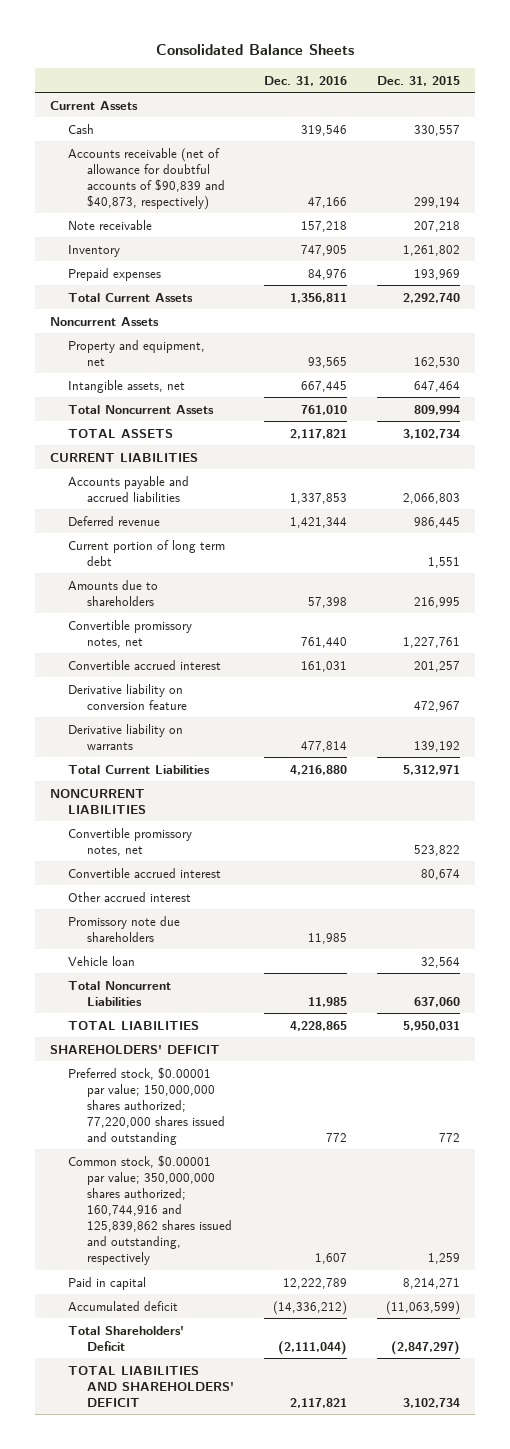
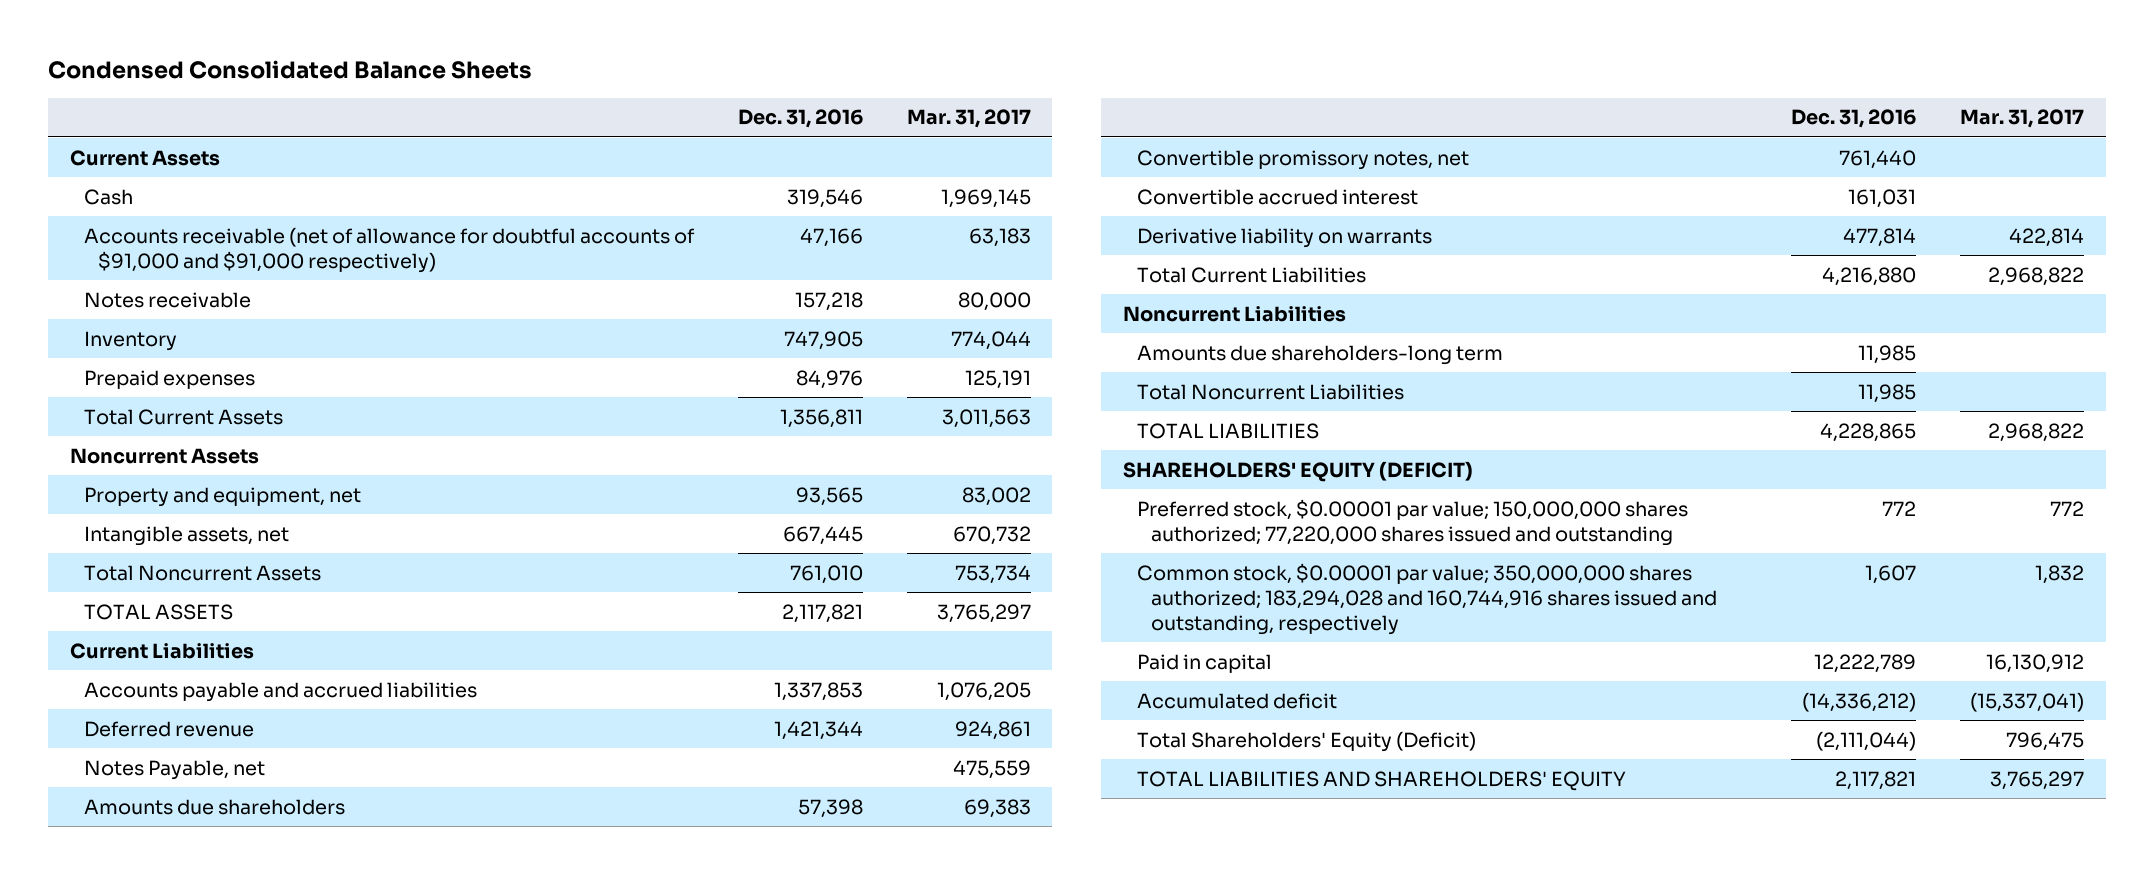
[155,44,354,56] Consolidated Balance Sheets -> [47,60,532,80] Condensed Consolidated Balance Sheets
[376,75,460,86] Dec. 31, 2015 -> none
none -> [906,109,1031,129] Mar. 31, 2017
[68,147,225,210] Accounts receivable (net of allowance for doubtful accounts of $90,839 and $40,873, respectively) -> [83,226,695,273] Accounts receivable (net of allowance for doubtful accounts of $91,000 and $91,000 respectively)
[68,219,153,230] Note receivable -> [83,291,251,308] Notes receivable
[50,452,199,462] CURRENT LIABILITIES -> [69,642,254,659] Current Liabilities
[68,539,226,566] Current portion of long term debt -> none
none -> [83,759,265,780] Notes Payable, net
[68,579,159,606] Amounts due to shareholders -> [83,798,345,815] Amounts due shareholders
[68,683,187,710] Derivative liability on conversion feature -> none
[68,827,193,856] Convertible promissory notes, net -> none
[68,867,222,878] Convertible accrued interest -> none
[68,891,192,902] Other accrued interest -> none
[68,955,136,966] Vehicle loan -> none
[50,788,147,814] NONCURRENT LIABILITIES -> [1123,305,1347,322] Noncurrent Liabilities
[68,915,181,942] Promissory note due shareholders -> [1137,344,1504,365] Amounts due shareholders-long term
[50,1044,221,1054] SHAREHOLDERS' DEFICIT -> [1123,460,1474,482] SHAREHOLDERS' EQUITY (DEFICIT)
[68,1154,232,1266] Common stock, $0.00001 par value; 350,000,000 shares authorized; 160,744,916 and 125,839,862 shares issued and outstanding, respectively -> [1137,562,1718,635] Common stock, $0.00001 par value; 350,000,000 shares authorized; 183,294,028 and 160,744,916 shares issued and outstanding, respectively
[68,1325,185,1351] Total Shareholders' Deficit -> [1137,730,1477,752] Total Shareholders' Equity (Deficit)
[68,1365,234,1407] TOTAL LIABILITIES AND SHAREHOLDERS' DEFICIT -> [1137,770,1627,791] TOTAL LIABILITIES AND SHAREHOLDERS' EQUITY

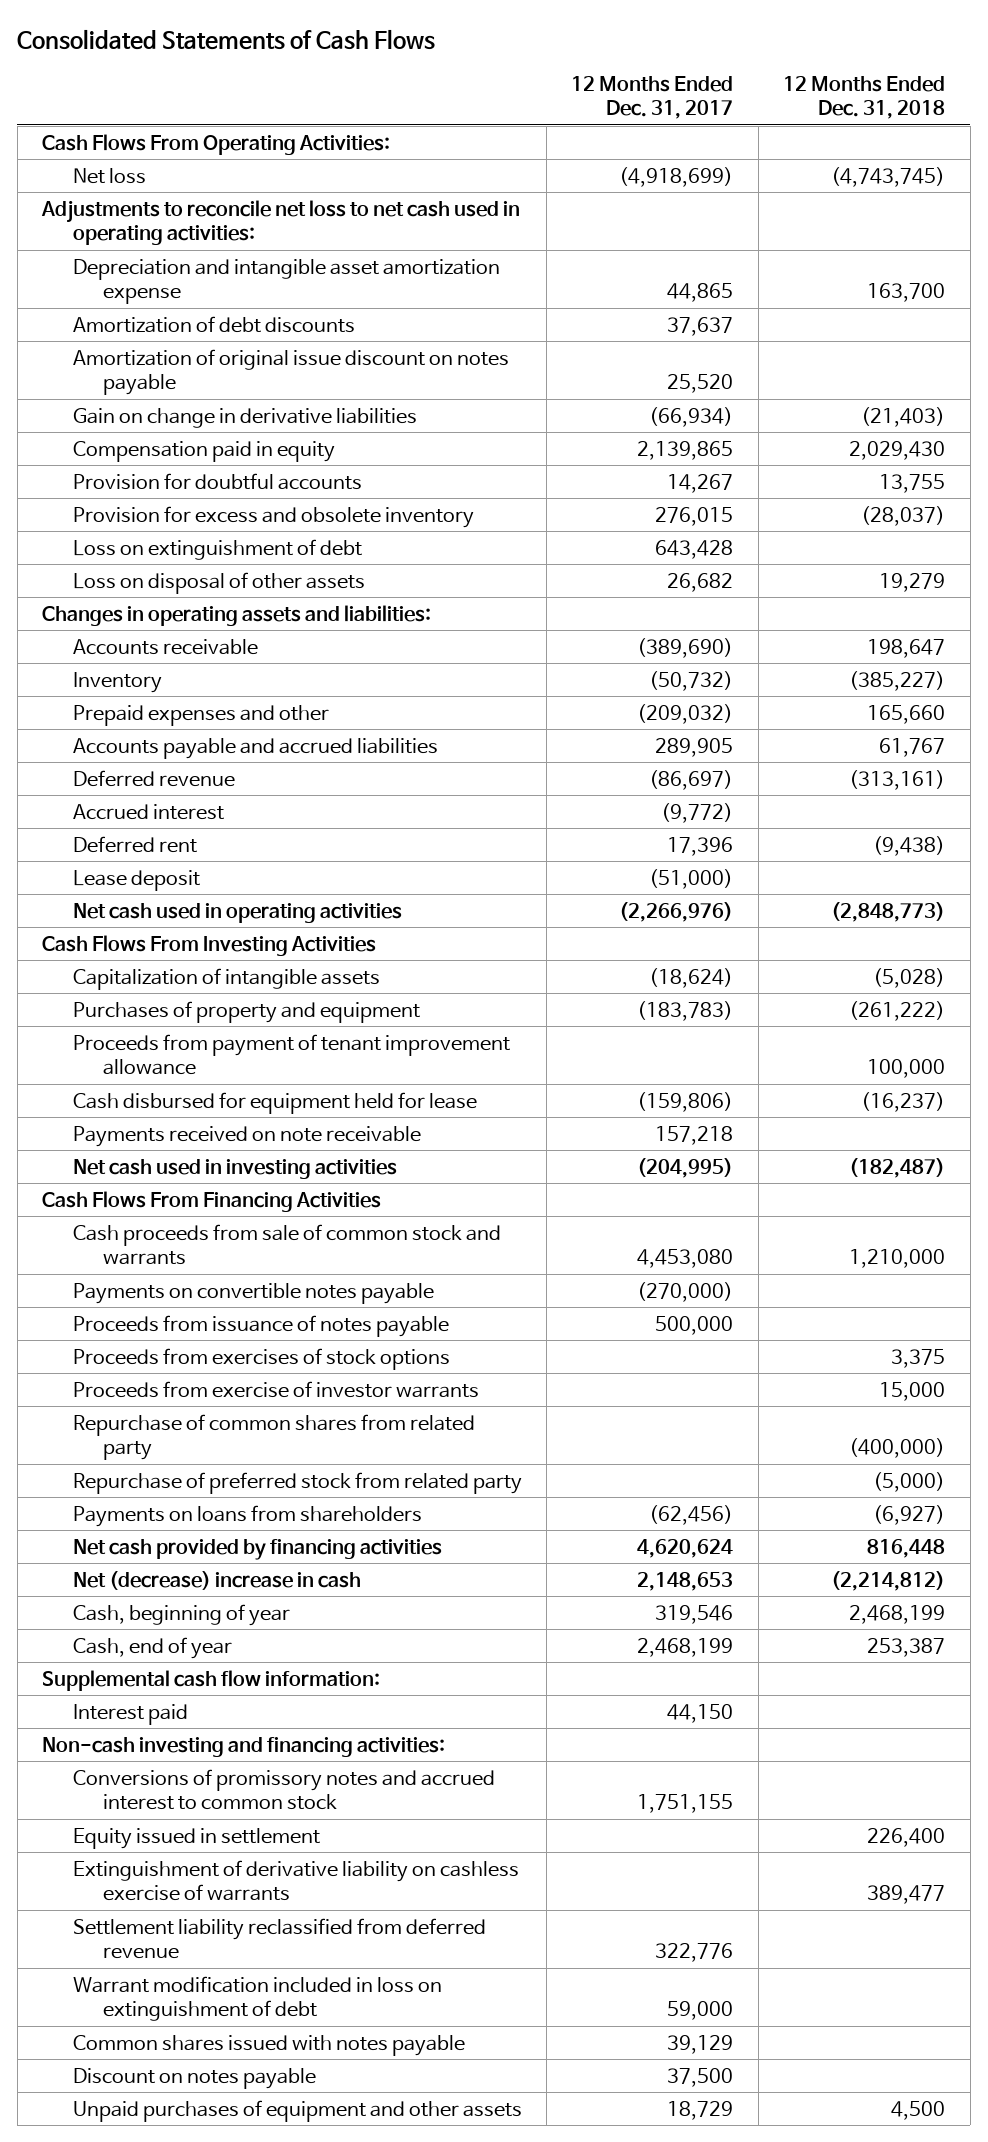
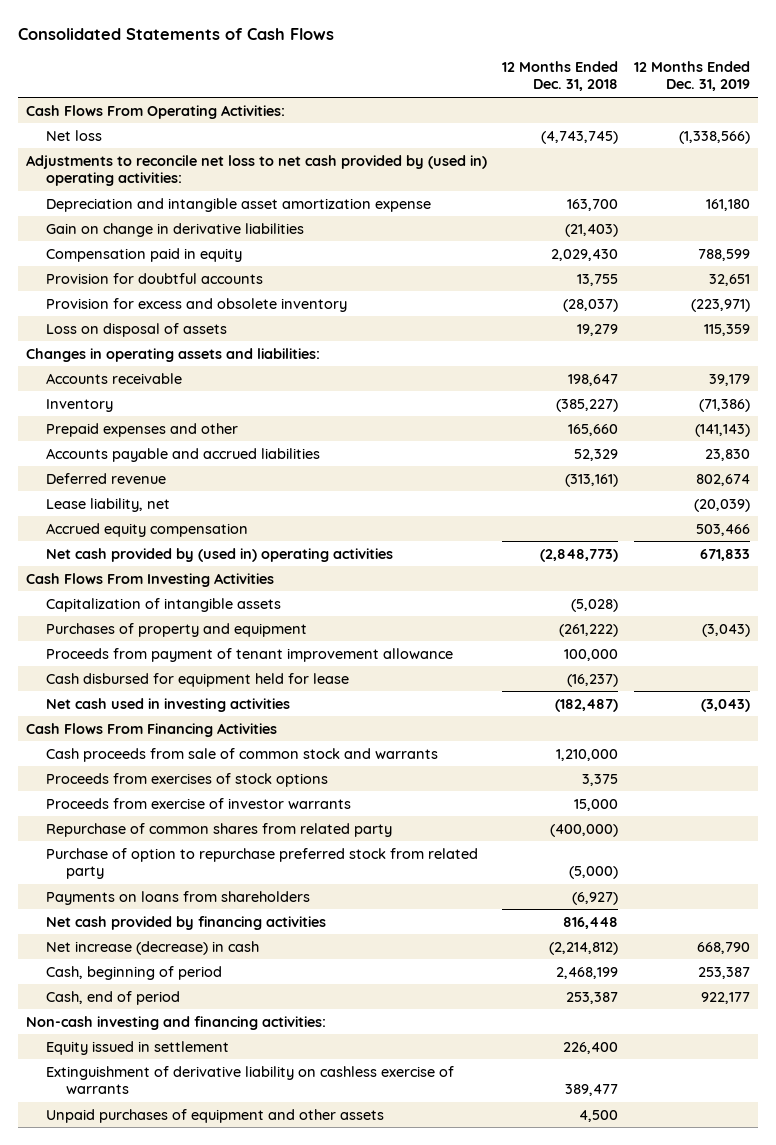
[571,76,734,120] 12 Months Ended Dec. 31, 2017 -> none
none -> [634,61,751,92] 12 Months Ended Dec. 31, 2019
[41,199,521,245] Adjustments to reconcile net loss to net cash used in operating activities: -> [25,154,487,187] Adjustments to reconcile net loss to net cash provided by (used in) operating activities:
[72,315,355,333] Amortization of debt discounts -> none
[72,348,509,395] Amortization of original issue discount on notes payable -> none
[72,538,362,560] Loss on extinguishment of debt -> none
[72,571,365,594] Loss on disposal of other assets -> [45,322,227,337] Loss on disposal of assets
[879,737,946,757] 61,767 -> [574,448,619,461] 52,329
[72,803,224,820] Accrued interest -> none
[72,835,197,853] Deferred rent -> none
[72,869,200,891] Lease deposit -> none
none -> [45,497,170,512] Lease liability, net
none -> [45,522,248,537] Accrued equity compensation
[72,902,402,923] Net cash used in operating activities -> [45,547,393,562] Net cash provided by (used in) operating activities
[72,1125,421,1147] Payments received on note receivable -> none
[72,1282,434,1304] Payments on convertible notes payable -> none
[72,1314,449,1337] Proceeds from issuance of notes payable -> none
[72,1471,522,1494] Repurchase of preferred stock from related party -> [45,847,478,880] Purchase of option to repurchase preferred stock from related party
[42,1669,381,1691] Supplemental cash flow information: -> none
[72,1703,188,1725] Interest paid -> none
[72,1570,361,1590] Net (decrease) increase in cash -> [45,940,259,955] Net increase (decrease) in cash
[72,1603,290,1626] Cash, beginning of year -> [45,965,222,980] Cash, beginning of period
[72,1636,232,1659] Cash, end of year -> [45,990,180,1005] Cash, end of period
[72,1768,495,1810] Conversions of promissory notes and accrued interest to common stock -> none
[72,1917,486,1959] Settlement liability reclassified from deferred revenue -> none
[72,1975,442,2021] Warrant modification included in loss on extinguishment of debt -> none
[72,2034,465,2056] Common shares issued with notes payable -> none
[72,2067,316,2089] Discount on notes payable -> none

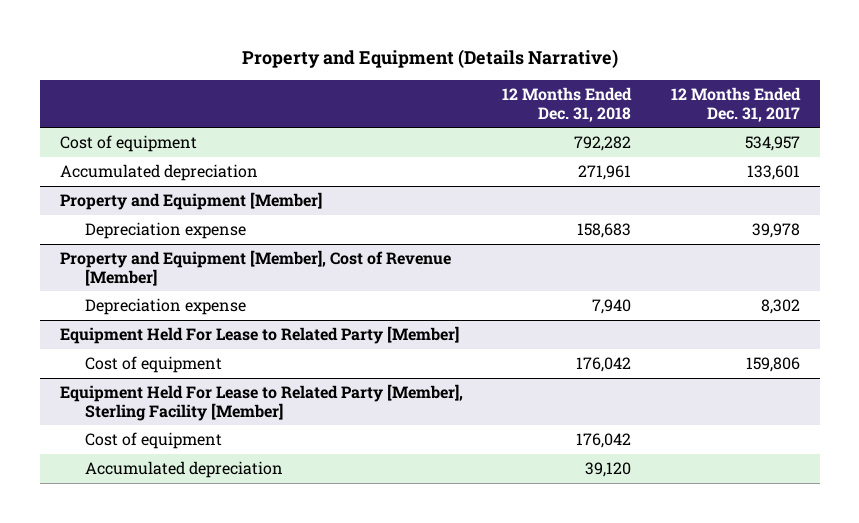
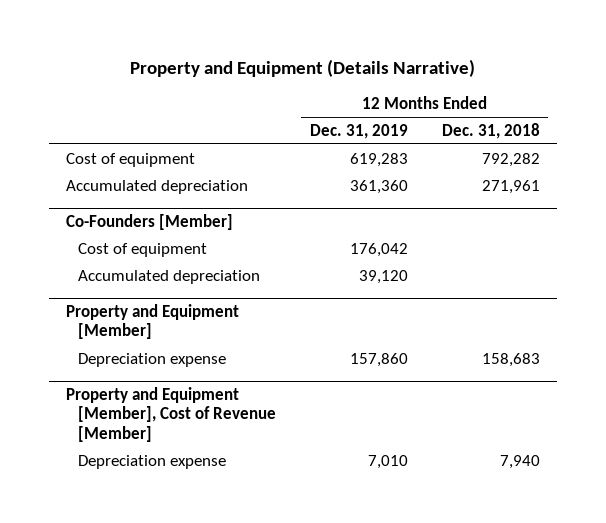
[670,87,801,122] 12 Months Ended Dec. 31, 2017 -> none
none -> [309,123,408,139] Dec. 31, 2019
none -> [65,214,233,231] Co-Founders [Member]
none -> [77,242,207,257] Cost of equipment
none -> [77,269,260,284] Accumulated depreciation
[59,325,459,344] Equipment Held For Lease to Related Party [Member] -> none
[84,355,222,373] Cost of equipment -> none
[59,383,463,421] Equipment Held For Lease to Related Party [Member], Sterling Facility [Member] -> none
[84,431,222,449] Cost of equipment -> none
[84,460,283,478] Accumulated depreciation -> none

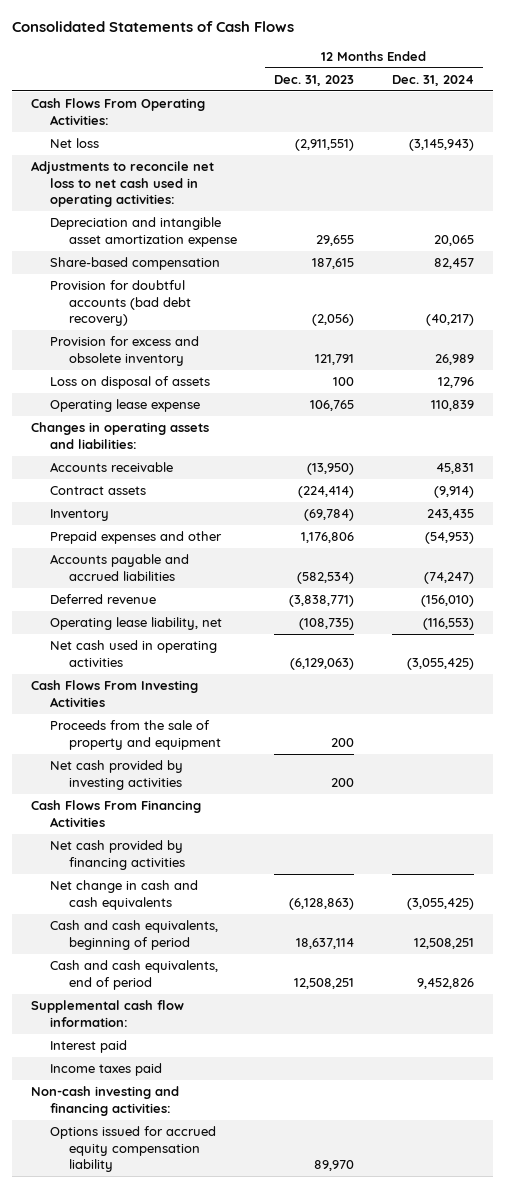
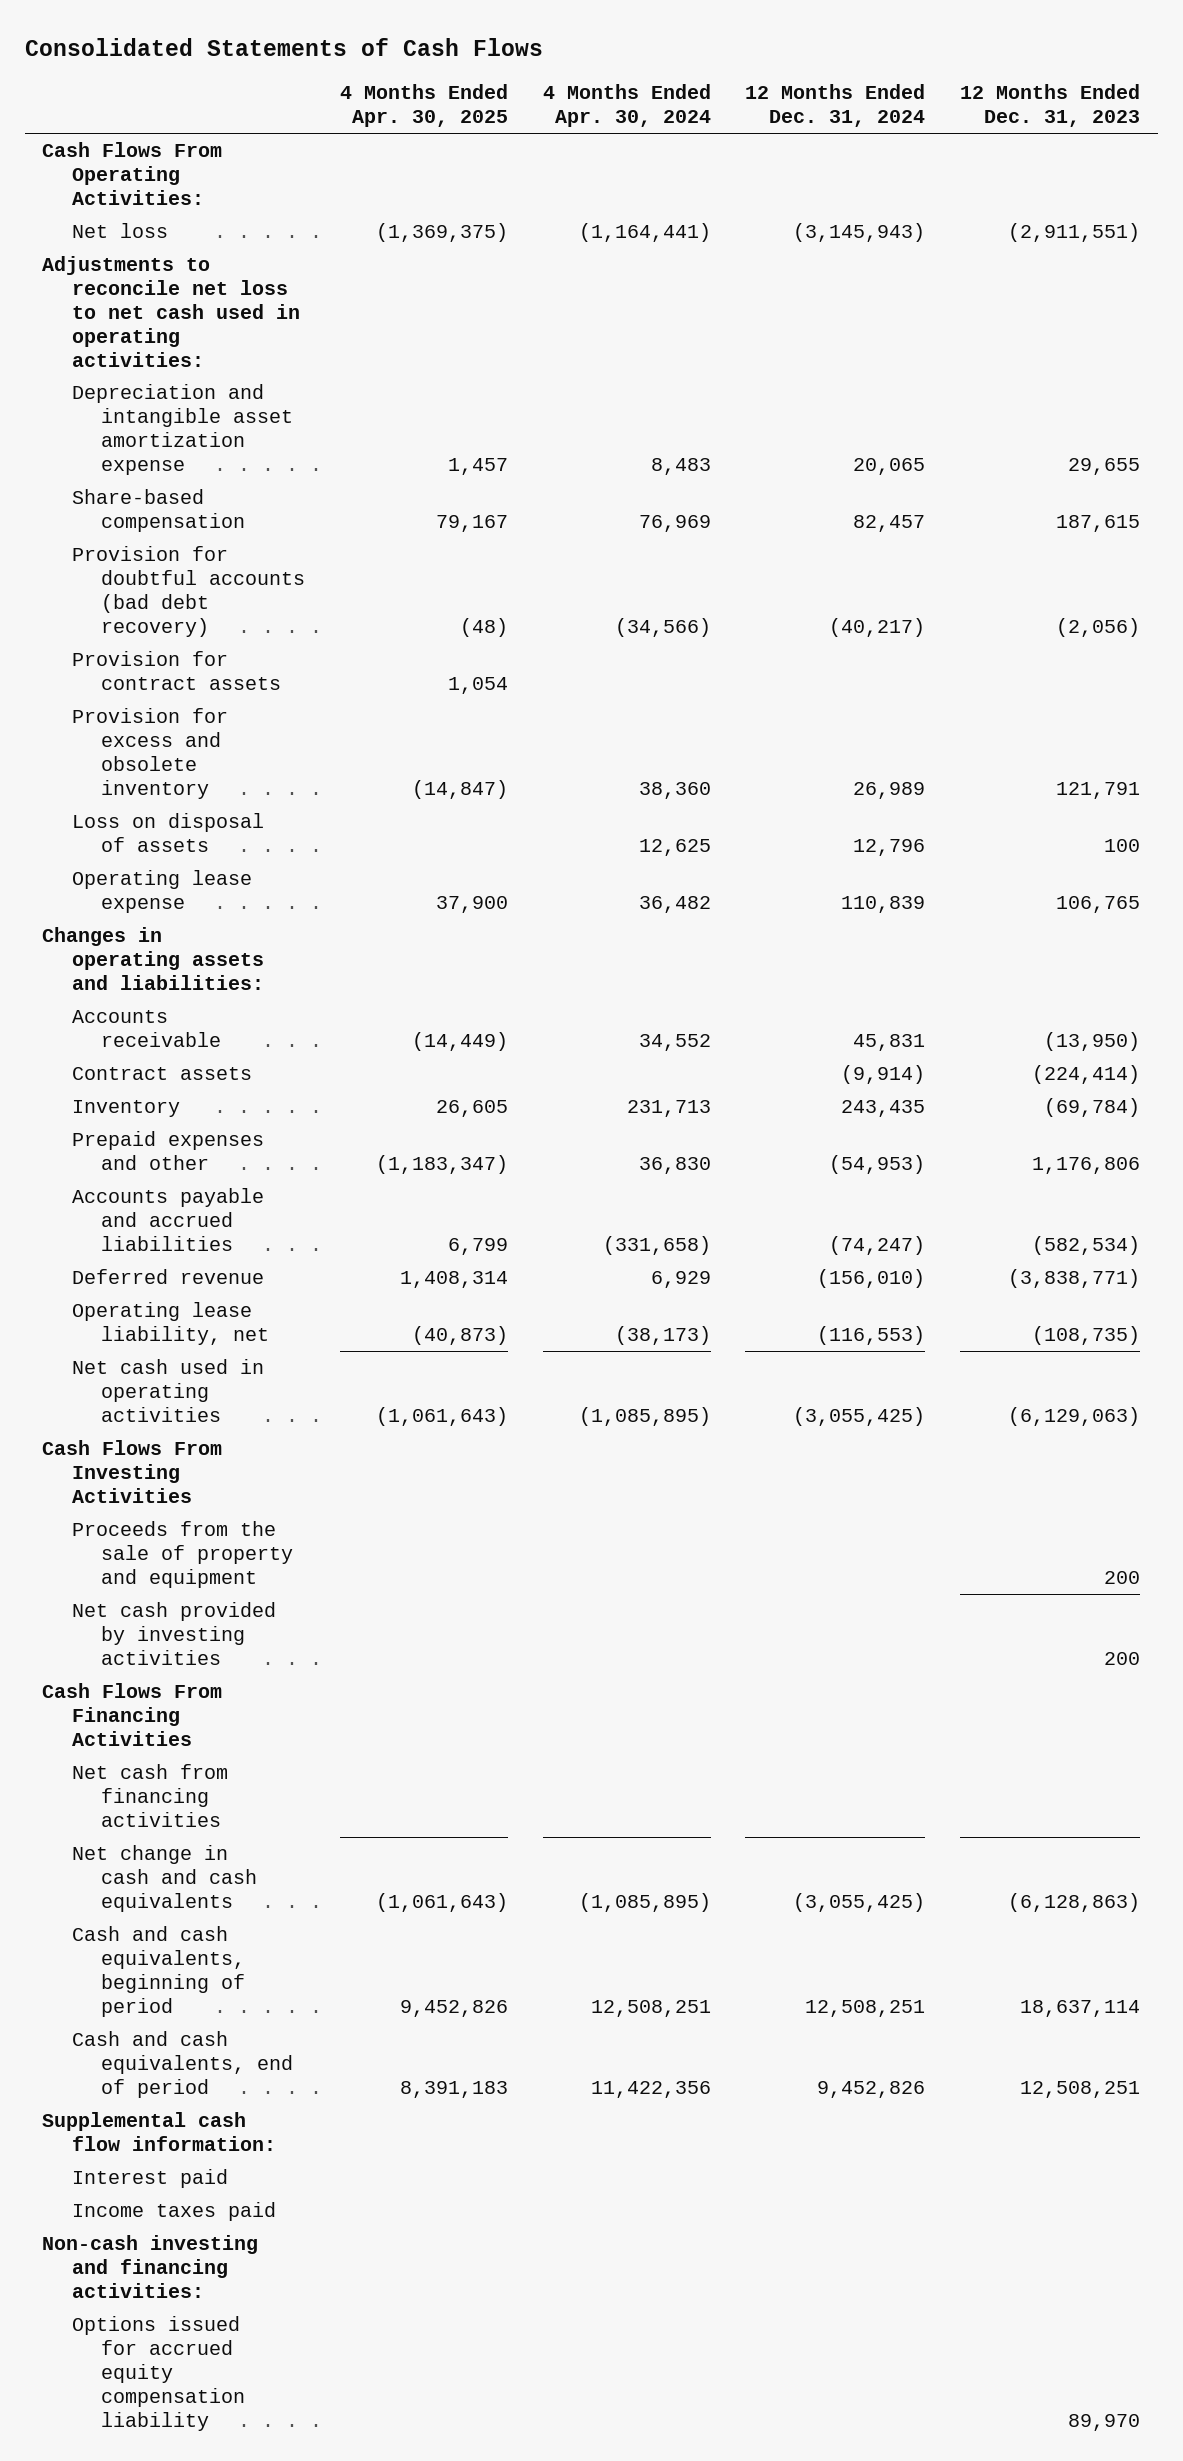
none -> [339,84,508,128] 4 Months Ended Apr. 30, 2025
none -> [542,84,711,128] 4 Months Ended Apr. 30, 2024
none -> [71,651,281,690] Provision for contract assets
[49,840,185,870] Net cash provided by financing activities -> [71,1764,228,1827] Net cash from financing activities

